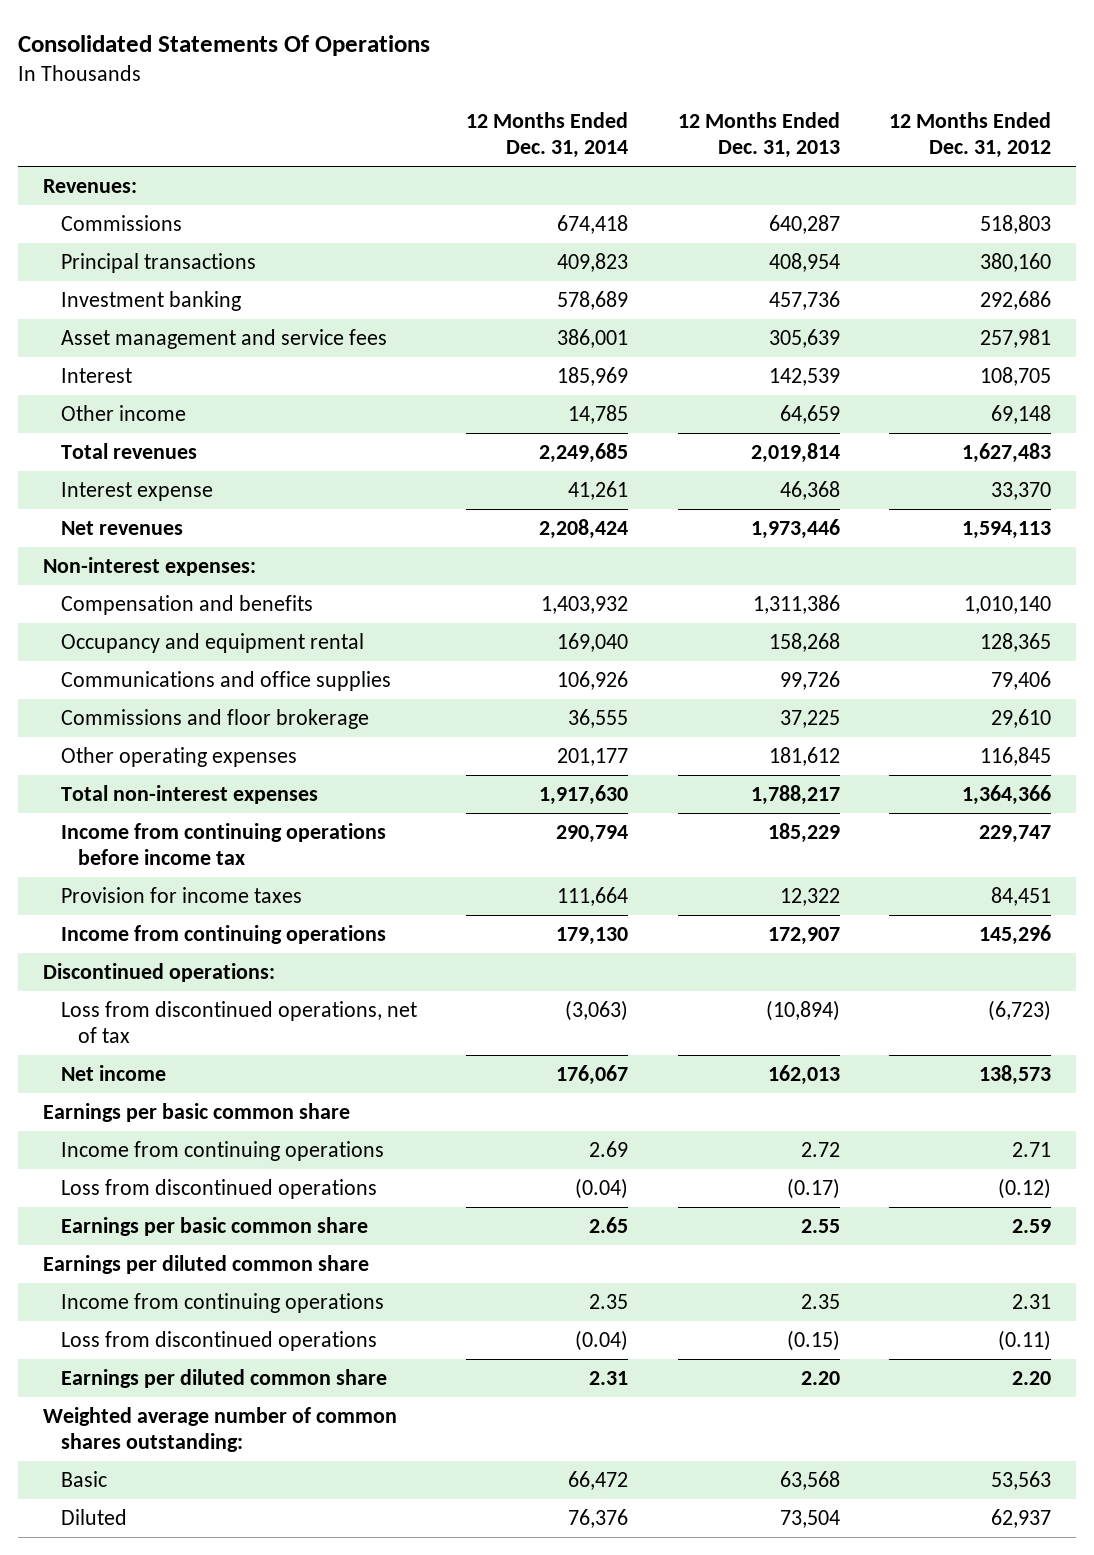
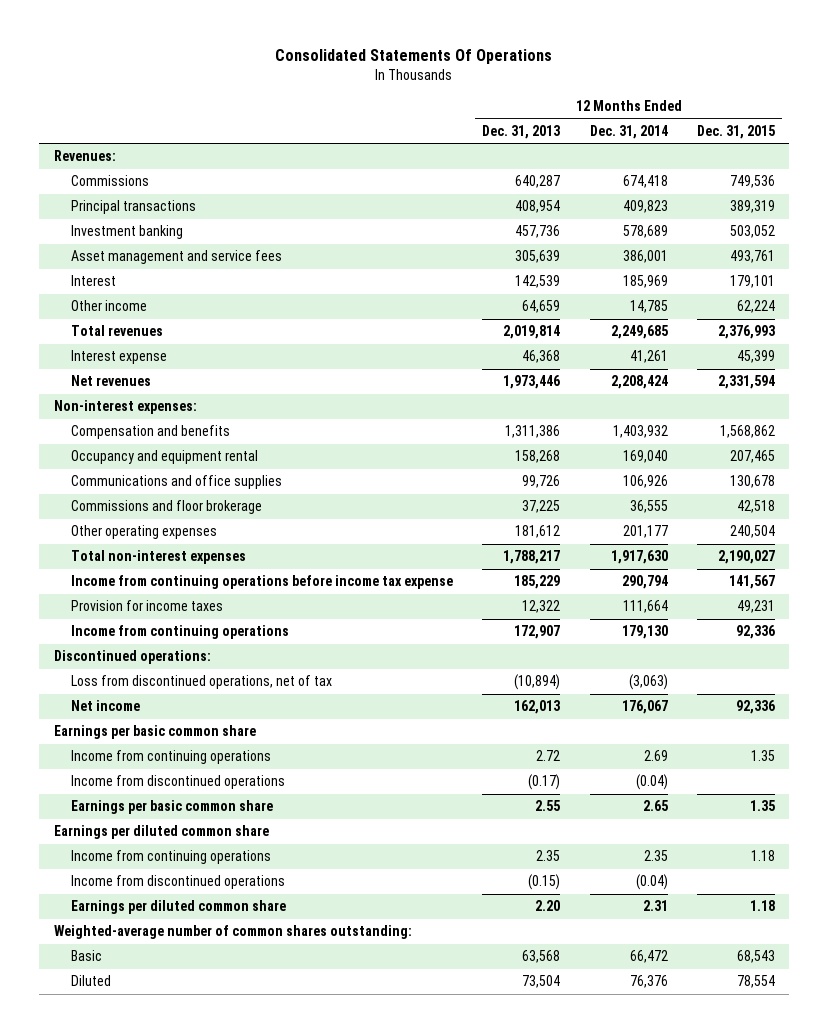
[889,111,1052,159] 12 Months Ended Dec. 31, 2012 -> none
none -> [696,124,775,139] Dec. 31, 2015
[60,822,386,866] Income from continuing operations before income tax -> [71,575,454,590] Income from continuing operations before income tax expense
[60,1178,377,1199] Loss from discontinued operations -> [71,775,286,790] Income from discontinued operations
[60,1330,377,1351] Loss from discontinued operations -> [71,875,286,890] Income from discontinued operations
[42,1406,397,1453] Weighted average number of common shares outstanding: -> [53,925,412,940] Weighted-average number of common shares outstanding:

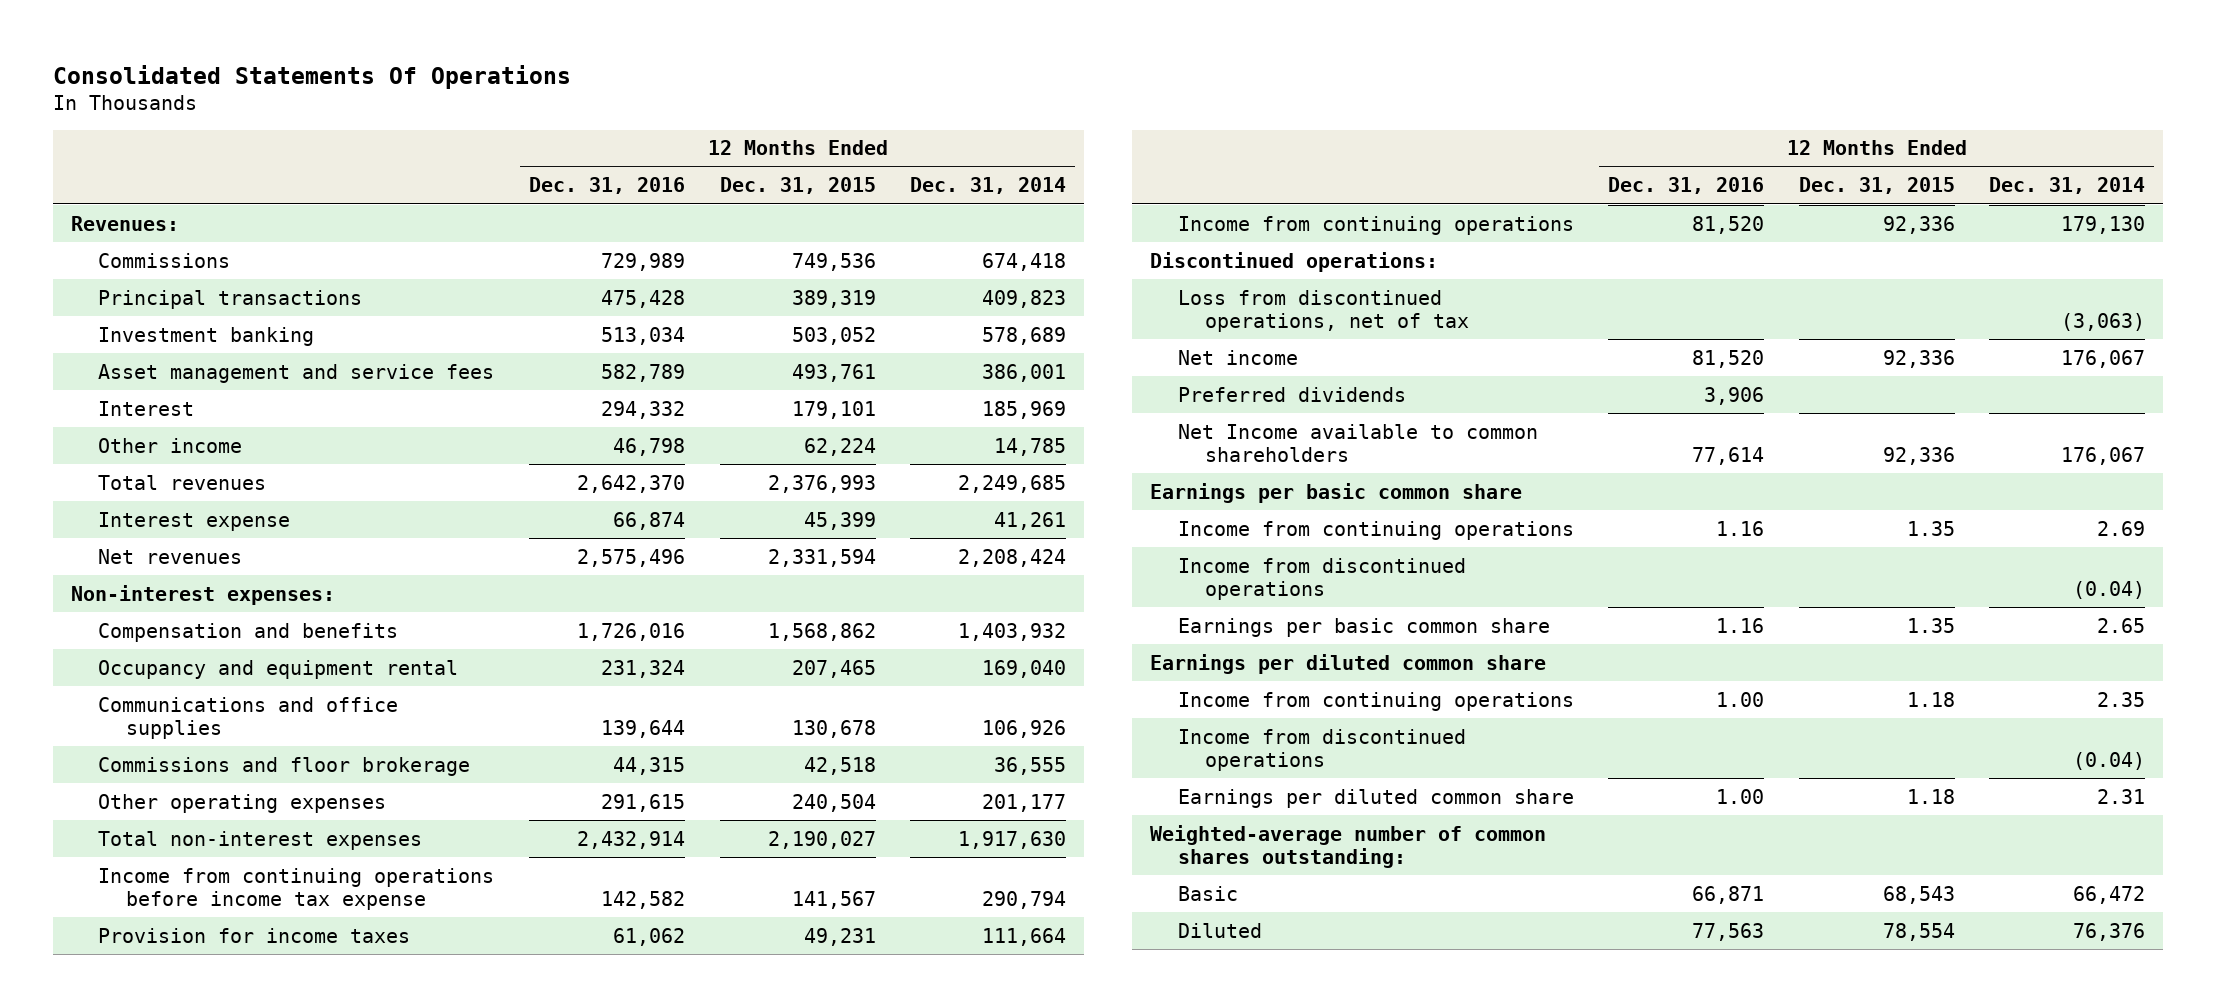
[482,124,561,139] Dec. 31, 2013 -> none
none -> [529,177,686,195] Dec. 31, 2016
none -> [1177,386,1406,402] Preferred dividends
none -> [1177,423,1538,462] Net Income available to common shareholders

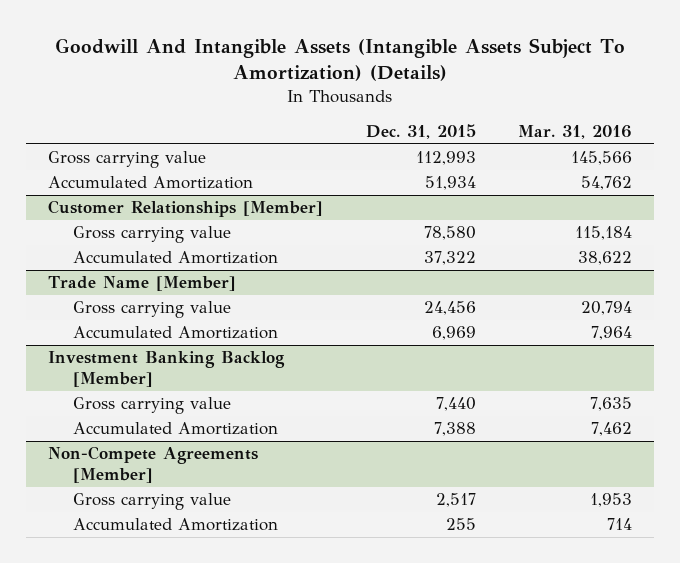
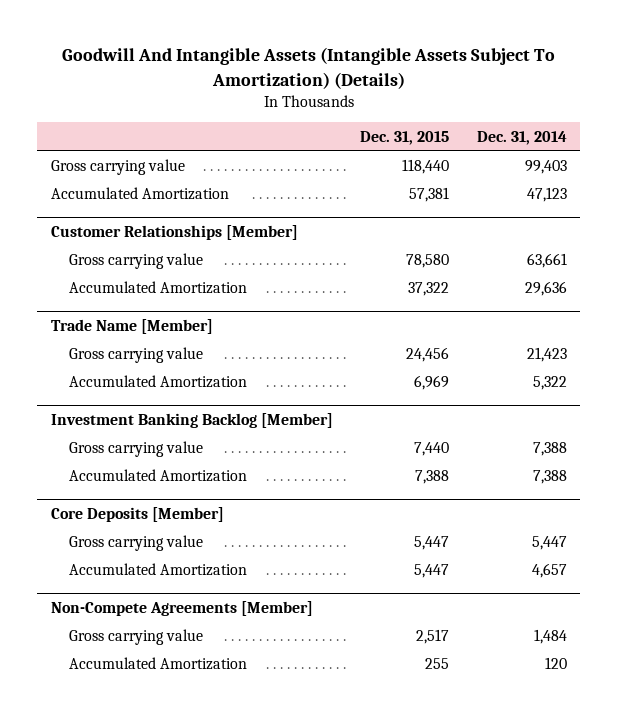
[518,124,633,139] Mar. 31, 2016 -> none
none -> [476,130,567,145] Dec. 31, 2014
[415,151,476,166] 112,993 -> [402,159,450,175] 118,440
[424,176,476,191] 51,934 -> [409,187,450,203] 57,381
none -> [50,507,224,523] Core Deposits [Member]
none -> [69,535,204,552] Gross carrying value
none -> [69,563,248,577] Accumulated Amortization

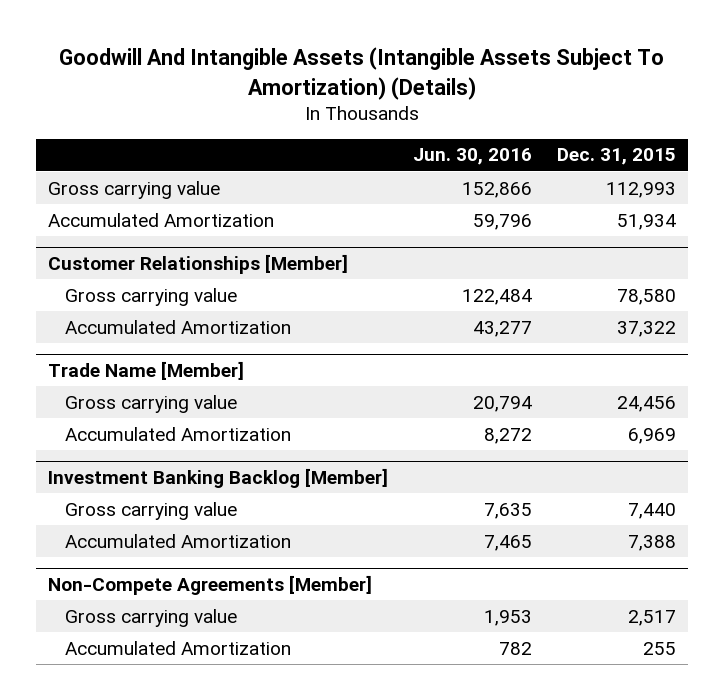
[476,130,567,145] Dec. 31, 2014 -> none
none -> [413,148,533,166] Jun. 30, 2016
[402,159,450,175] 118,440 -> [605,181,676,198] 112,993
[409,187,450,203] 57,381 -> [616,213,676,230] 51,934
[50,507,224,523] Core Deposits [Member] -> none
[69,535,204,552] Gross carrying value -> none
[69,563,248,577] Accumulated Amortization -> none

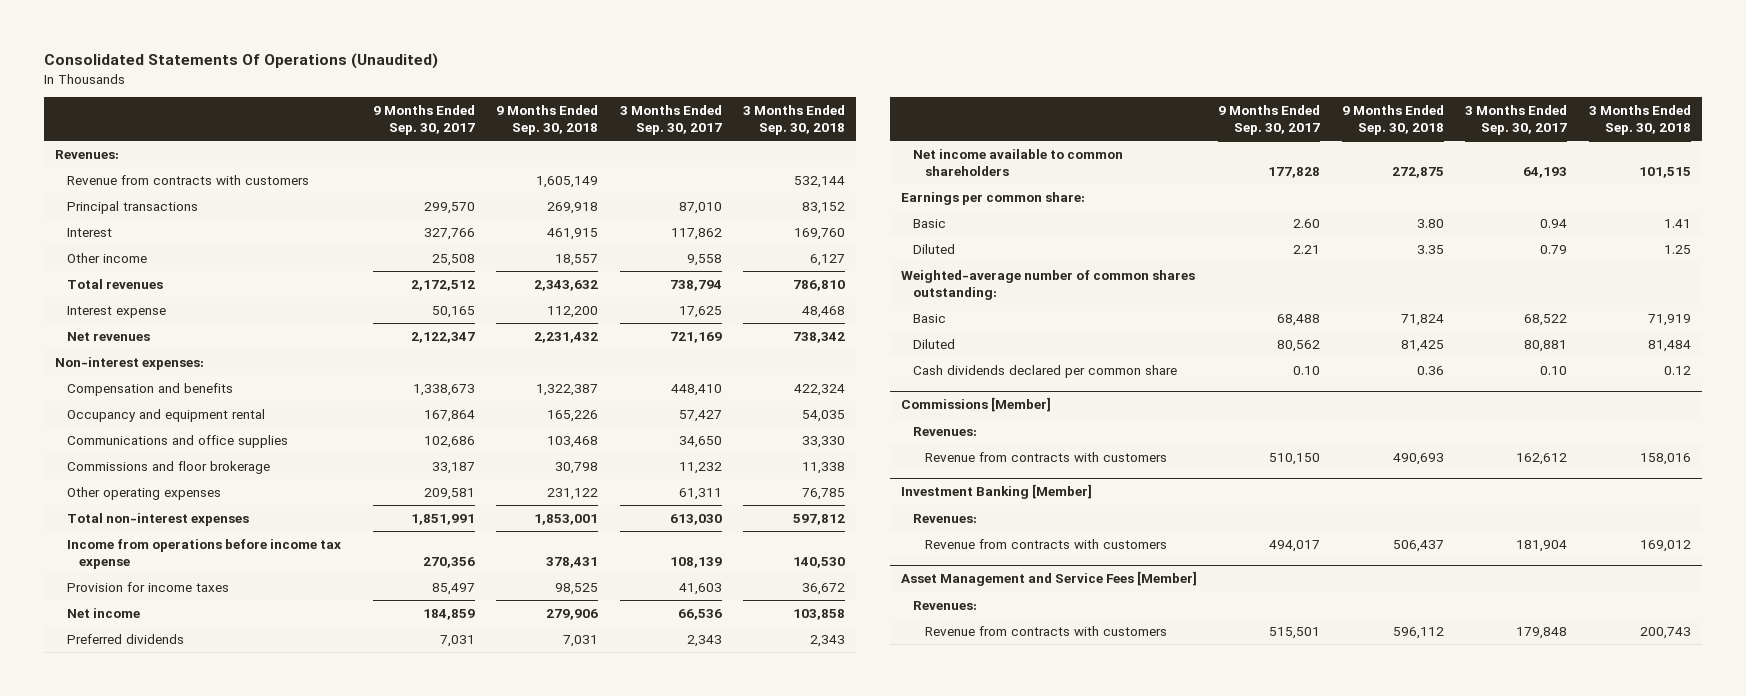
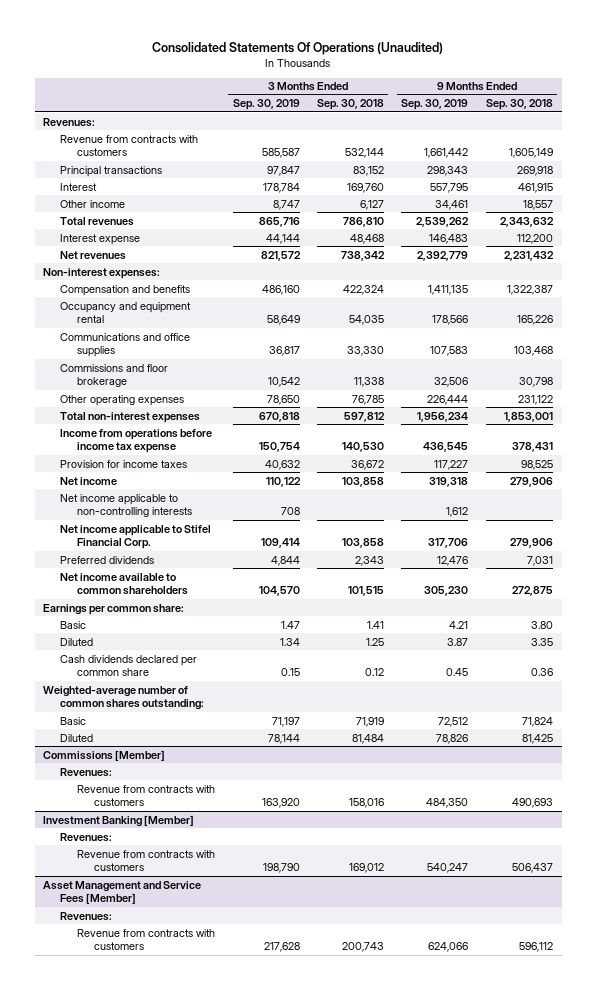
[372,104,475,136] 9 Months Ended Sep. 30, 2017 -> none
[619,104,722,136] 3 Months Ended Sep. 30, 2017 -> none
none -> [232,99,300,111] Sep. 30, 2019
none -> [401,99,469,111] Sep. 30, 2019
none -> [60,493,193,518] Net income applicable to non-controlling interests
none -> [60,524,212,550] Net income applicable to Stifel Financial Corp.
[912,364,1177,378] Cash dividends declared per common share -> [60,654,198,677] Cash dividends declared per common share

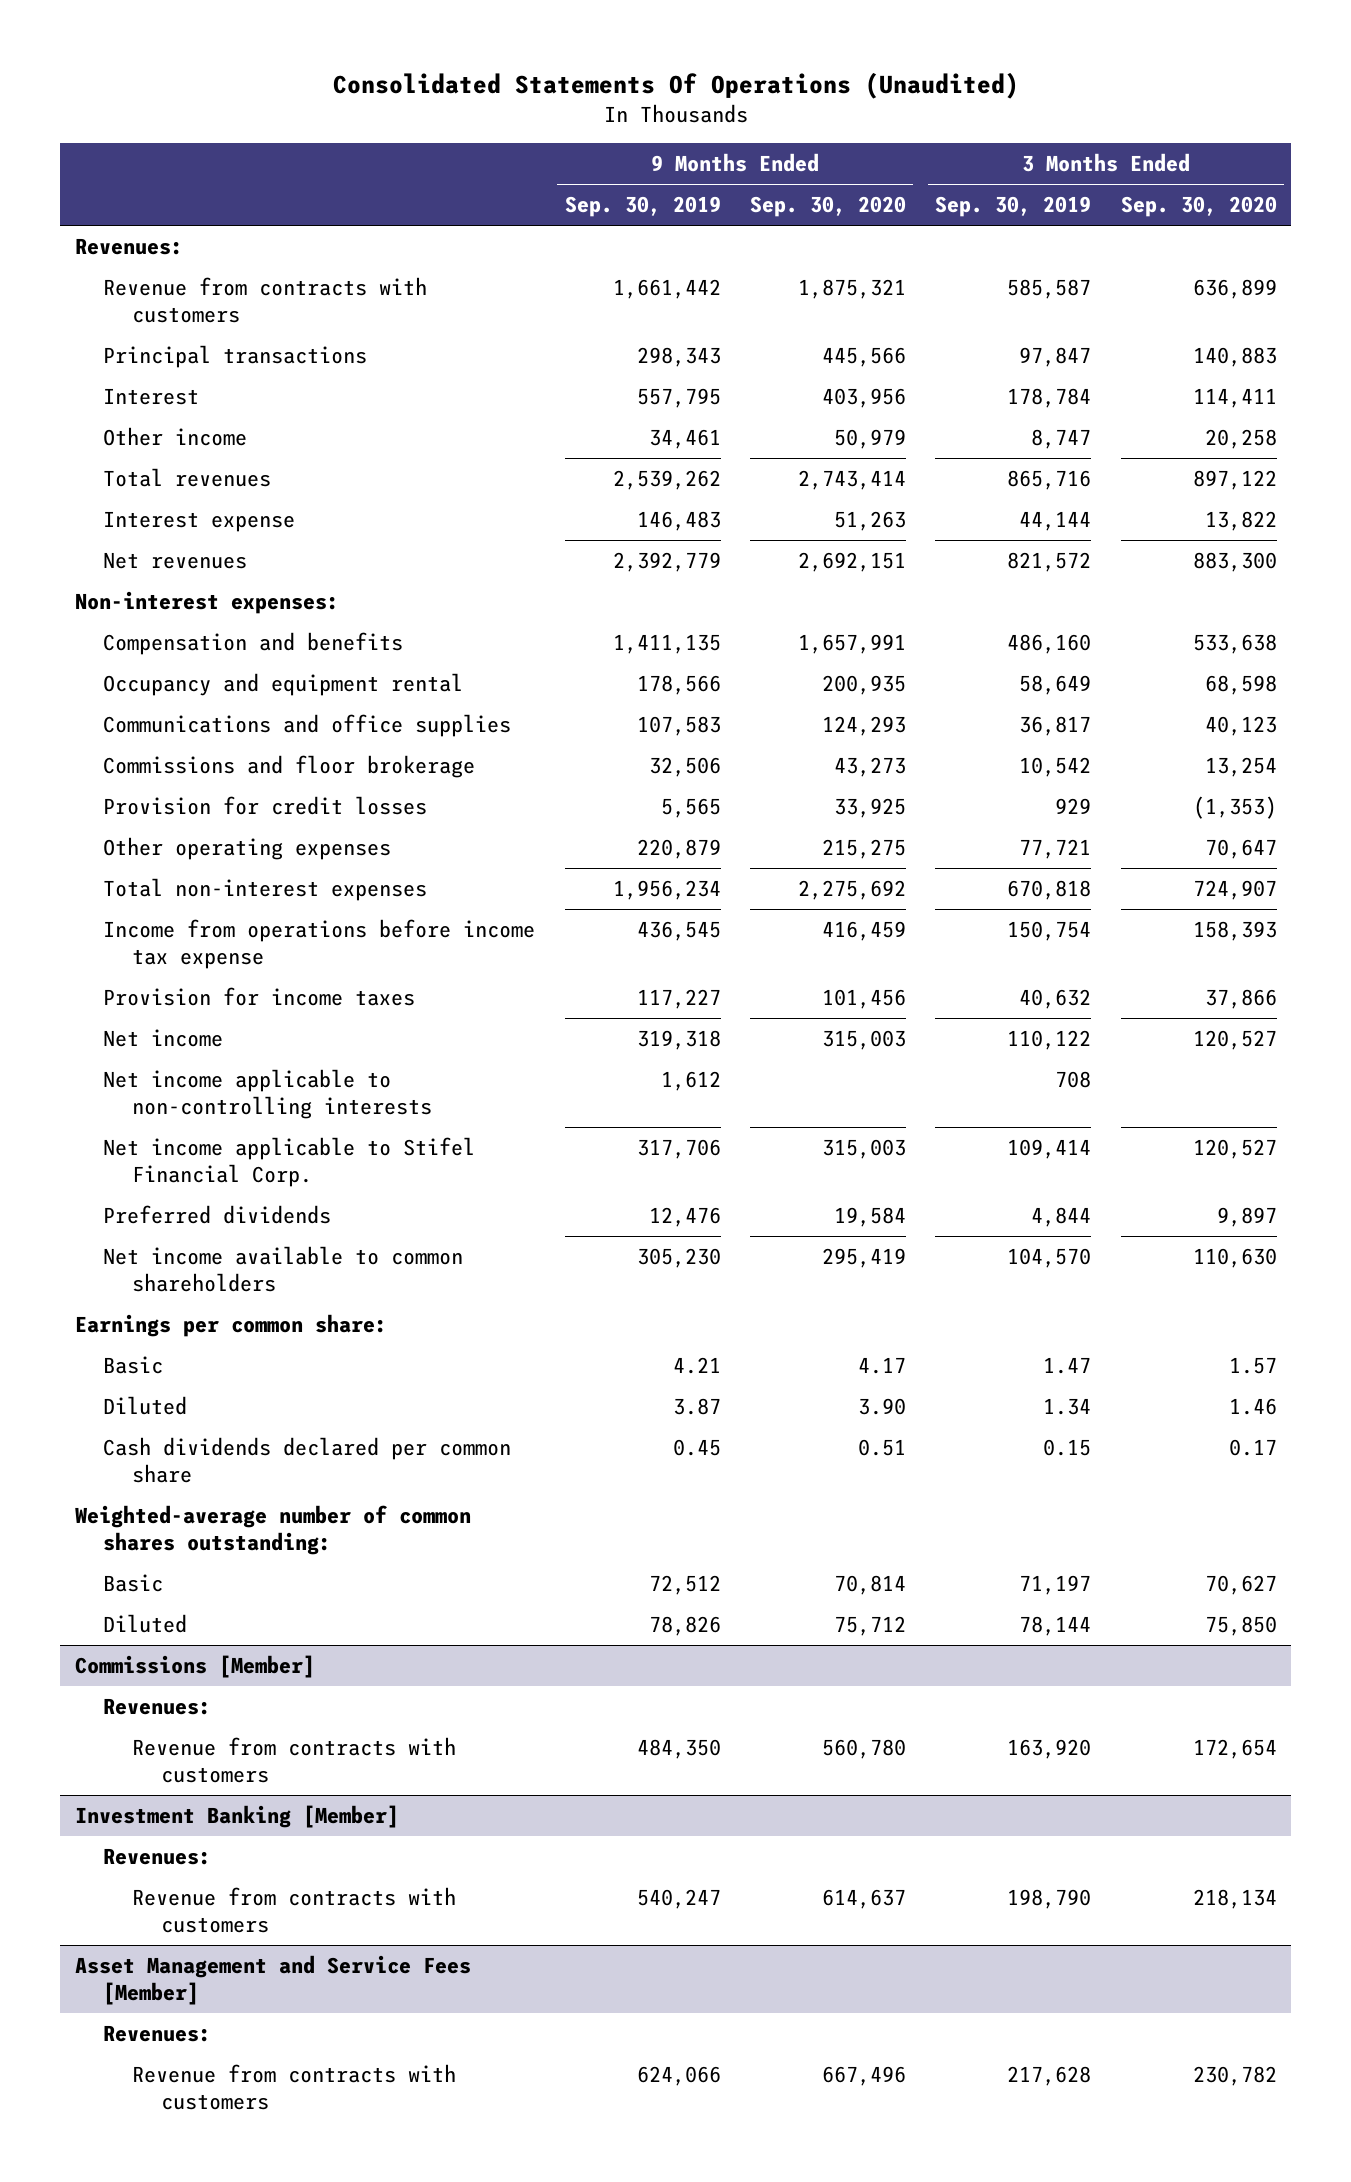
[316,99,384,111] Sep. 30, 2018 -> none
[485,99,553,111] Sep. 30, 2018 -> none
none -> [750,196,907,218] Sep. 30, 2020
none -> [1120,196,1277,218] Sep. 30, 2020
none -> [103,795,428,815] Provision for credit losses
[266,394,300,405] 78,650 -> [1019,838,1092,859] 77,721
[427,394,469,405] 226,444 -> [636,838,721,859] 220,879

